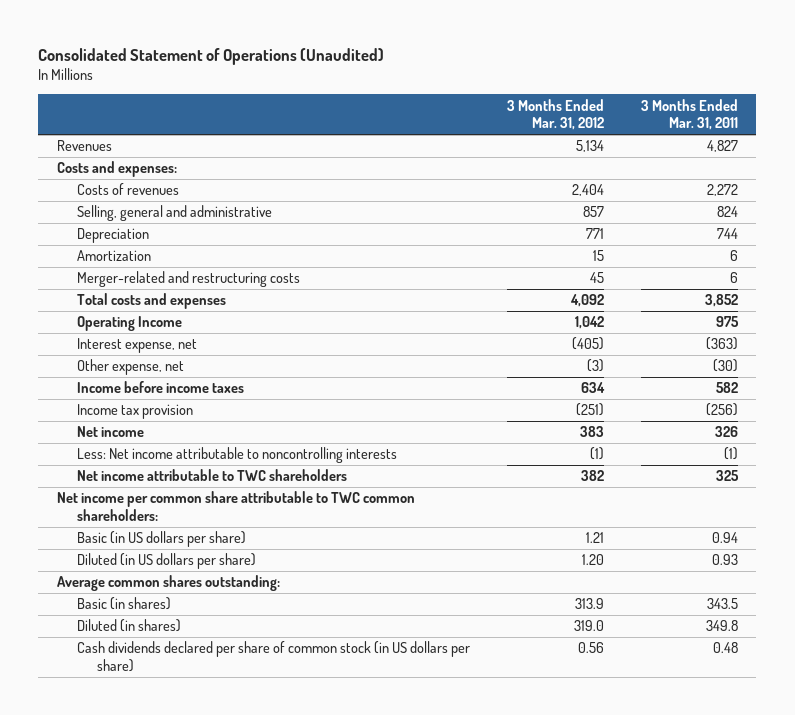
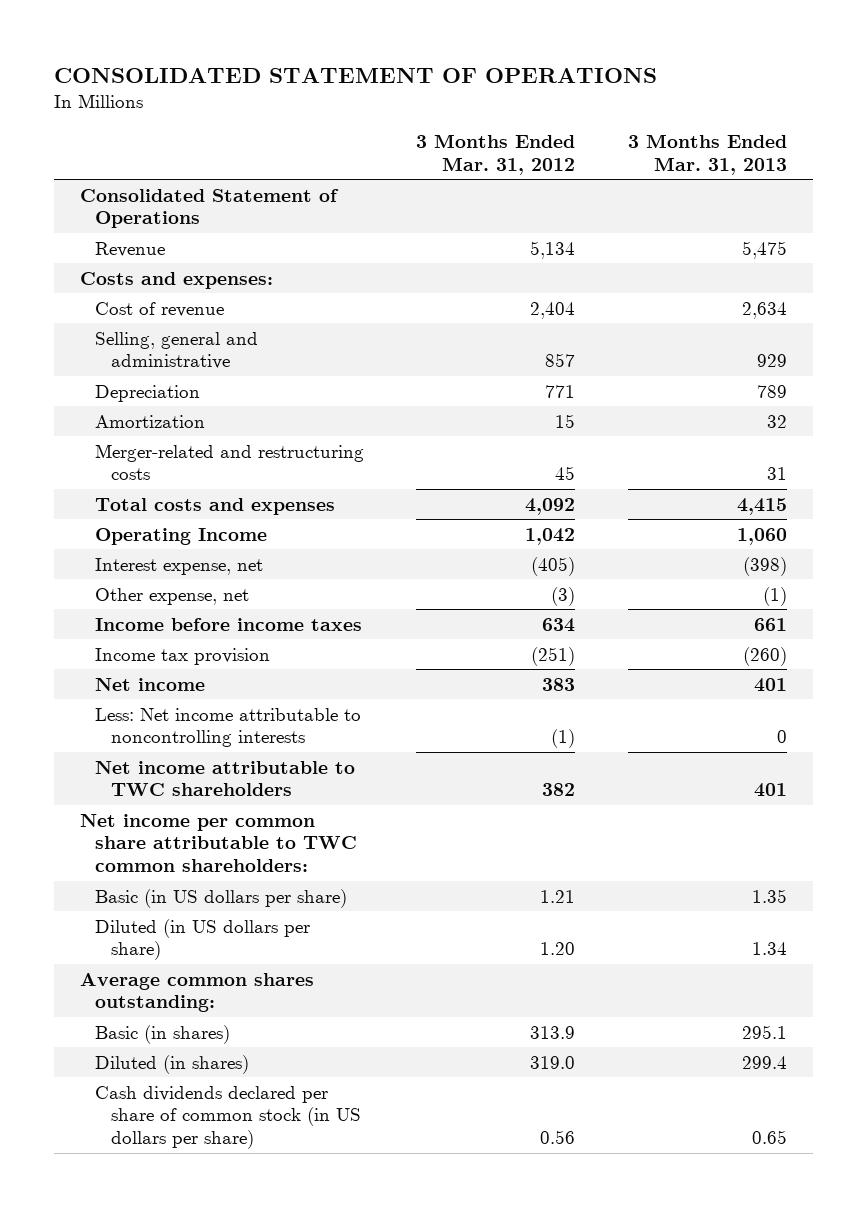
[38,47,385,65] Consolidated Statement of Operations (Unaudited) -> [53,67,657,83] CONSOLIDATED STATEMENT OF OPERATIONS
[640,98,738,131] 3 Months Ended Mar. 31, 2011 -> none
none -> [627,134,787,175] 3 Months Ended Mar. 31, 2013
none -> [79,188,339,229] Consolidated Statement of Operations
[56,140,112,152] Revenues -> [95,241,166,257] Revenue
[76,183,179,196] Costs of revenues -> [95,301,225,317] Cost of revenue

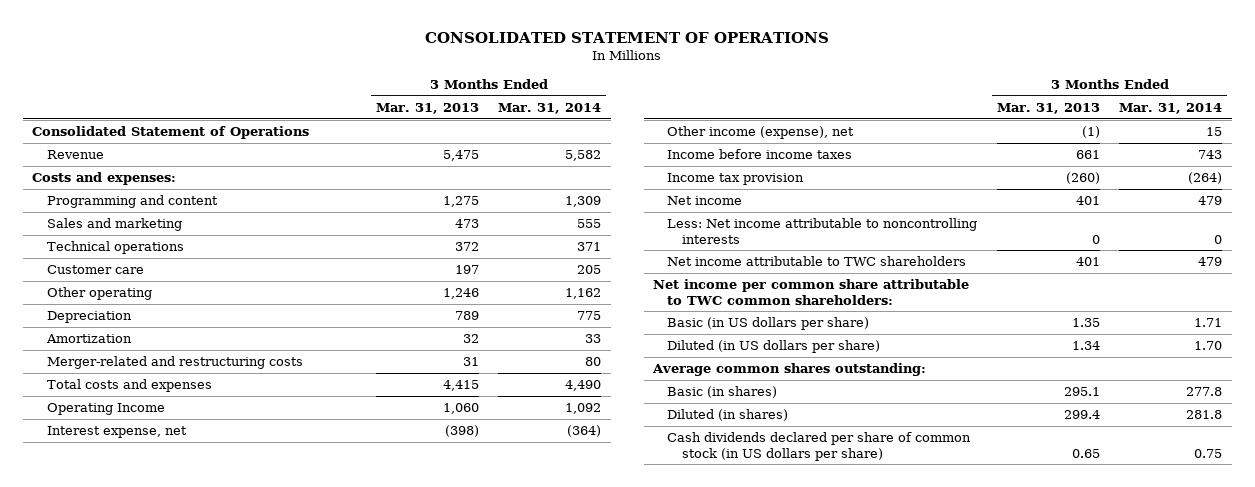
[416,134,576,175] 3 Months Ended Mar. 31, 2012 -> none
none -> [498,103,602,115] Mar. 31, 2014
[95,301,225,317] Cost of revenue -> none
[95,331,259,370] Selling, general and administrative -> none
none -> [46,195,218,209] Programming and content
none -> [46,218,182,232] Sales and marketing
none -> [46,241,184,255] Technical operations
none -> [46,265,144,275] Customer care
none -> [46,287,152,301] Other operating
[95,587,250,605] Other expense, net -> [667,126,855,140] Other income (expense), net

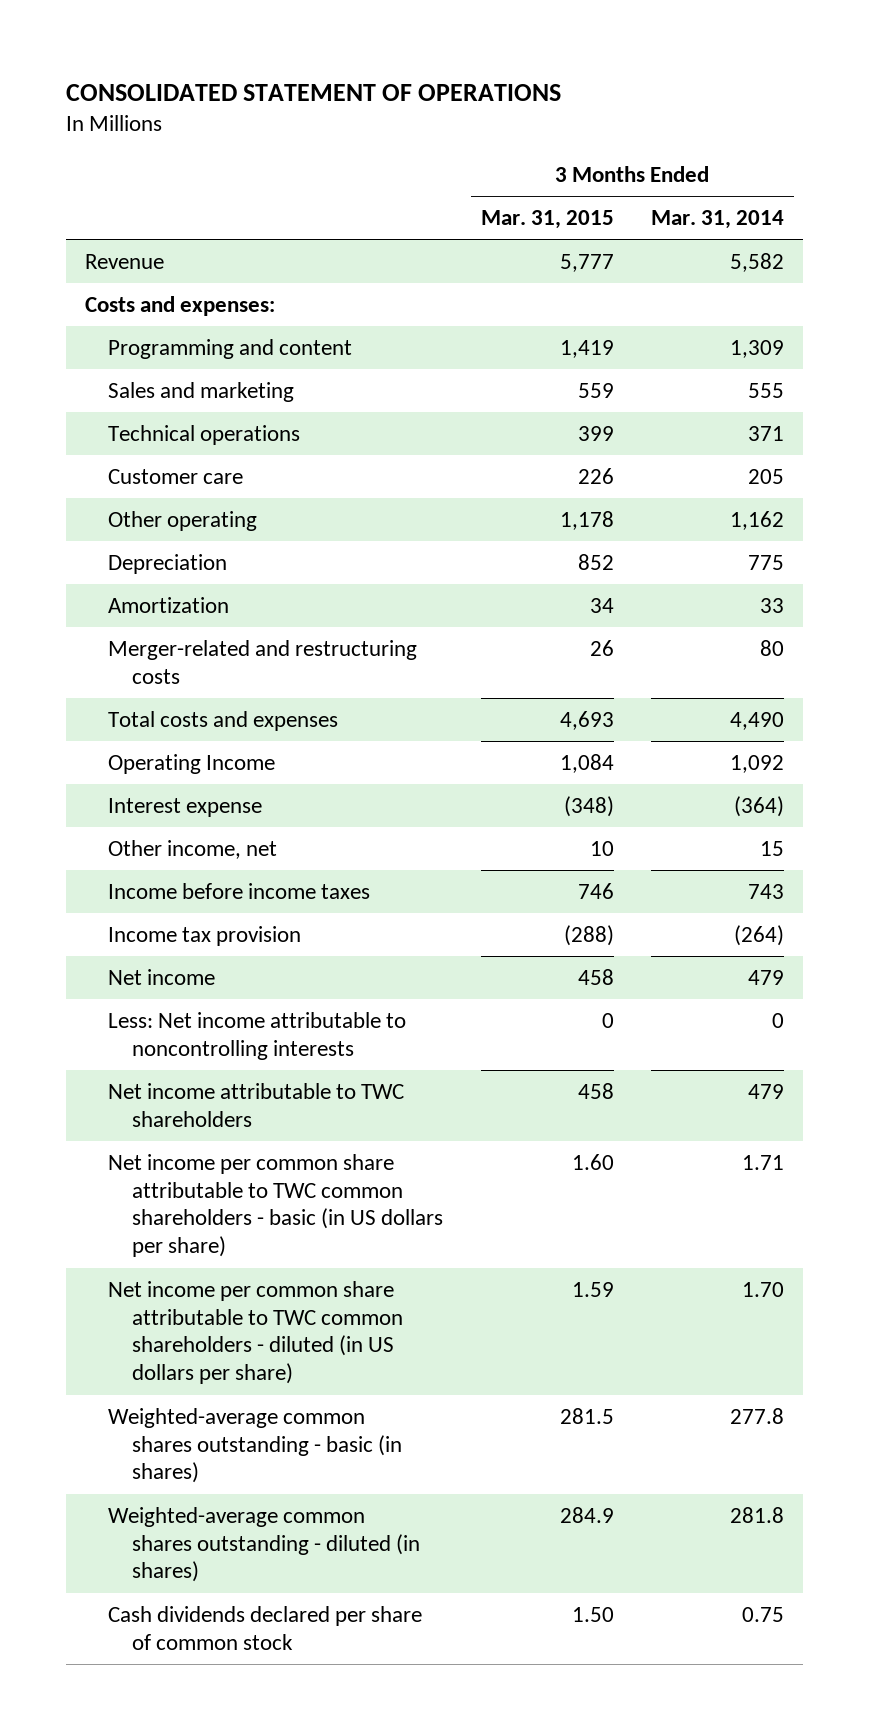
[376,103,480,115] Mar. 31, 2013 -> none
none -> [480,210,614,230] Mar. 31, 2015
[32,126,310,140] Consolidated Statement of Operations -> none
[46,426,187,439] Interest expense, net -> [108,797,263,817] Interest expense
[667,126,855,140] Other income (expense), net -> [108,839,278,859] Other income, net
[653,279,970,305] Net income per common share attributable to TWC common shareholders: -> none
[652,363,927,377] Average common shares outstanding: -> none
[667,317,870,331] Basic (in US dollars per share) -> [108,1153,443,1258] Net income per common share attributable to TWC common shareholders - basic (in US dollars per share)
[667,340,881,354] Diluted (in US dollars per share) -> [108,1280,403,1385] Net income per common share attributable to TWC common shareholders - diluted (in US dollars per share)
[667,386,778,399] Basic (in shares) -> [108,1407,402,1484] Weighted-average common shares outstanding - basic (in shares)
[667,409,789,422] Diluted (in shares) -> [108,1506,420,1583] Weighted-average common shares outstanding - diluted (in shares)
[667,432,972,461] Cash dividends declared per share of common stock (in US dollars per share) -> [108,1605,423,1650] Cash dividends declared per share of common stock

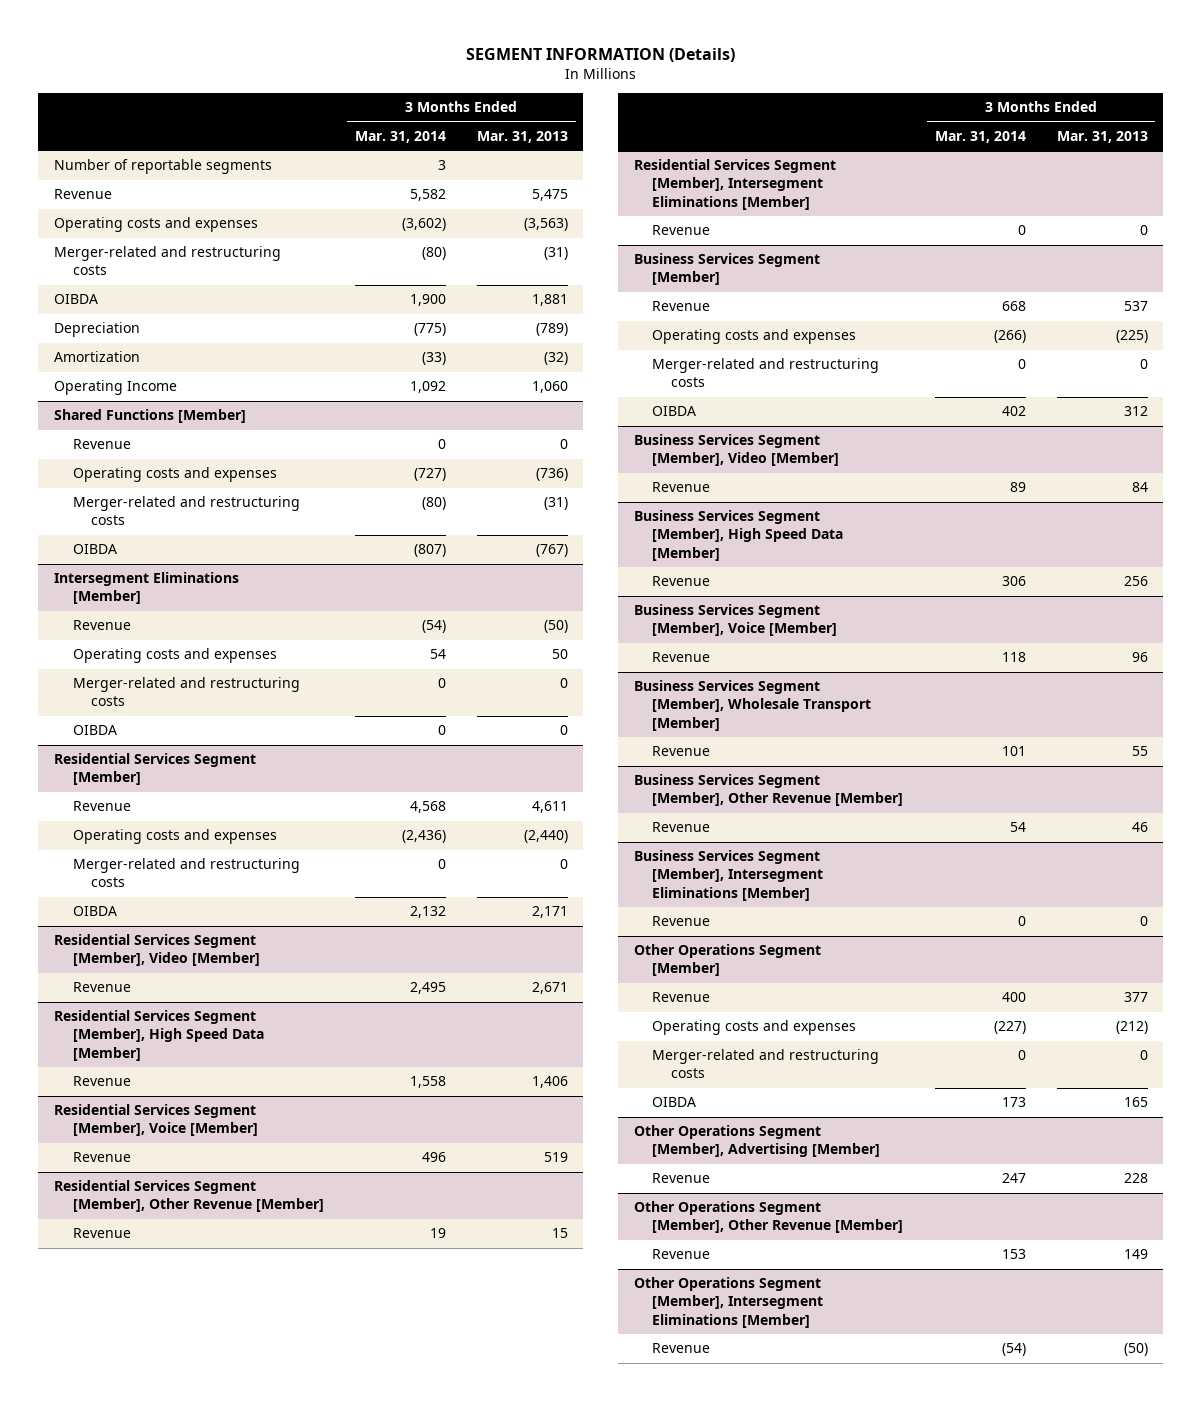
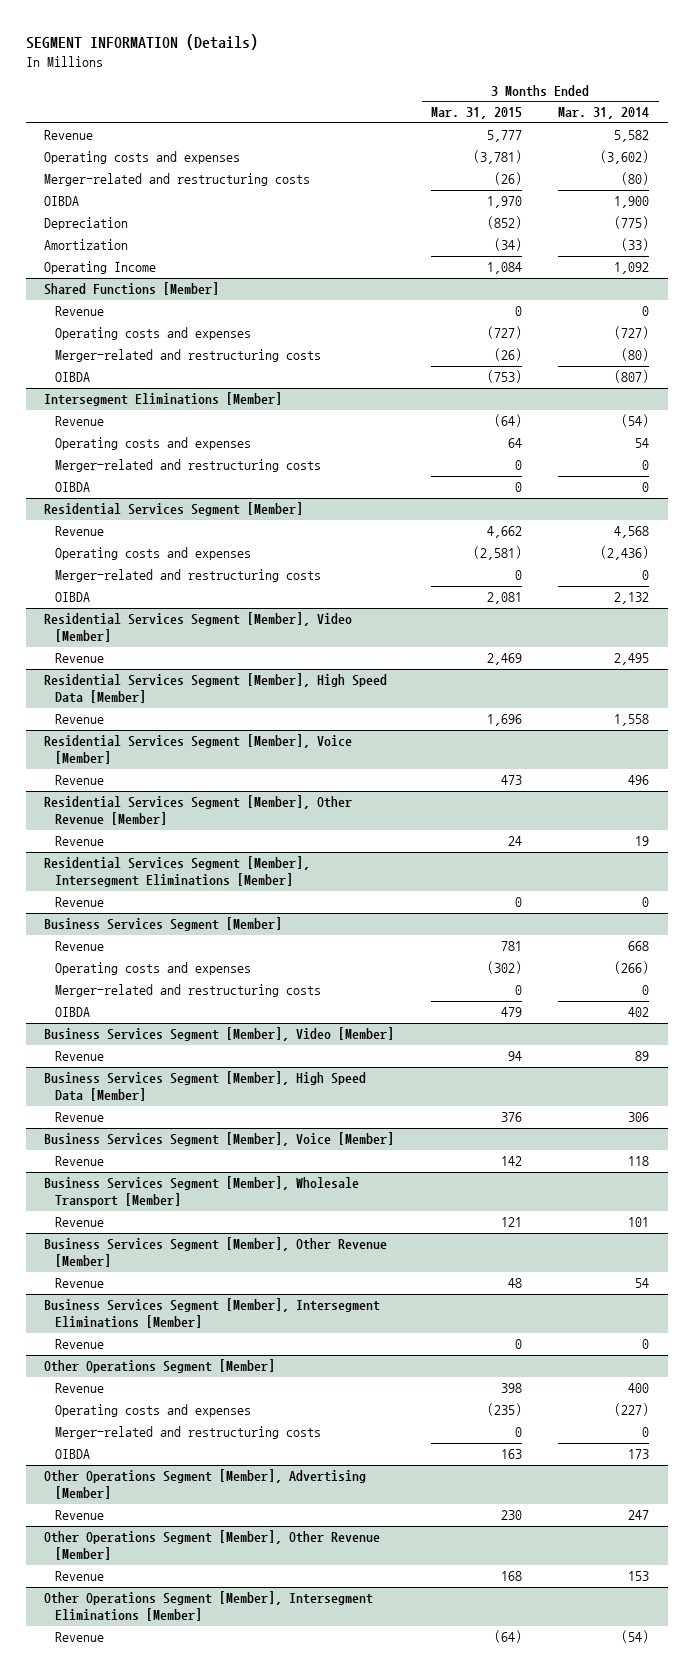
[476,130,568,143] Mar. 31, 2013 -> none
none -> [430,107,522,120] Mar. 31, 2015
[53,159,272,175] Number of reportable segments -> none

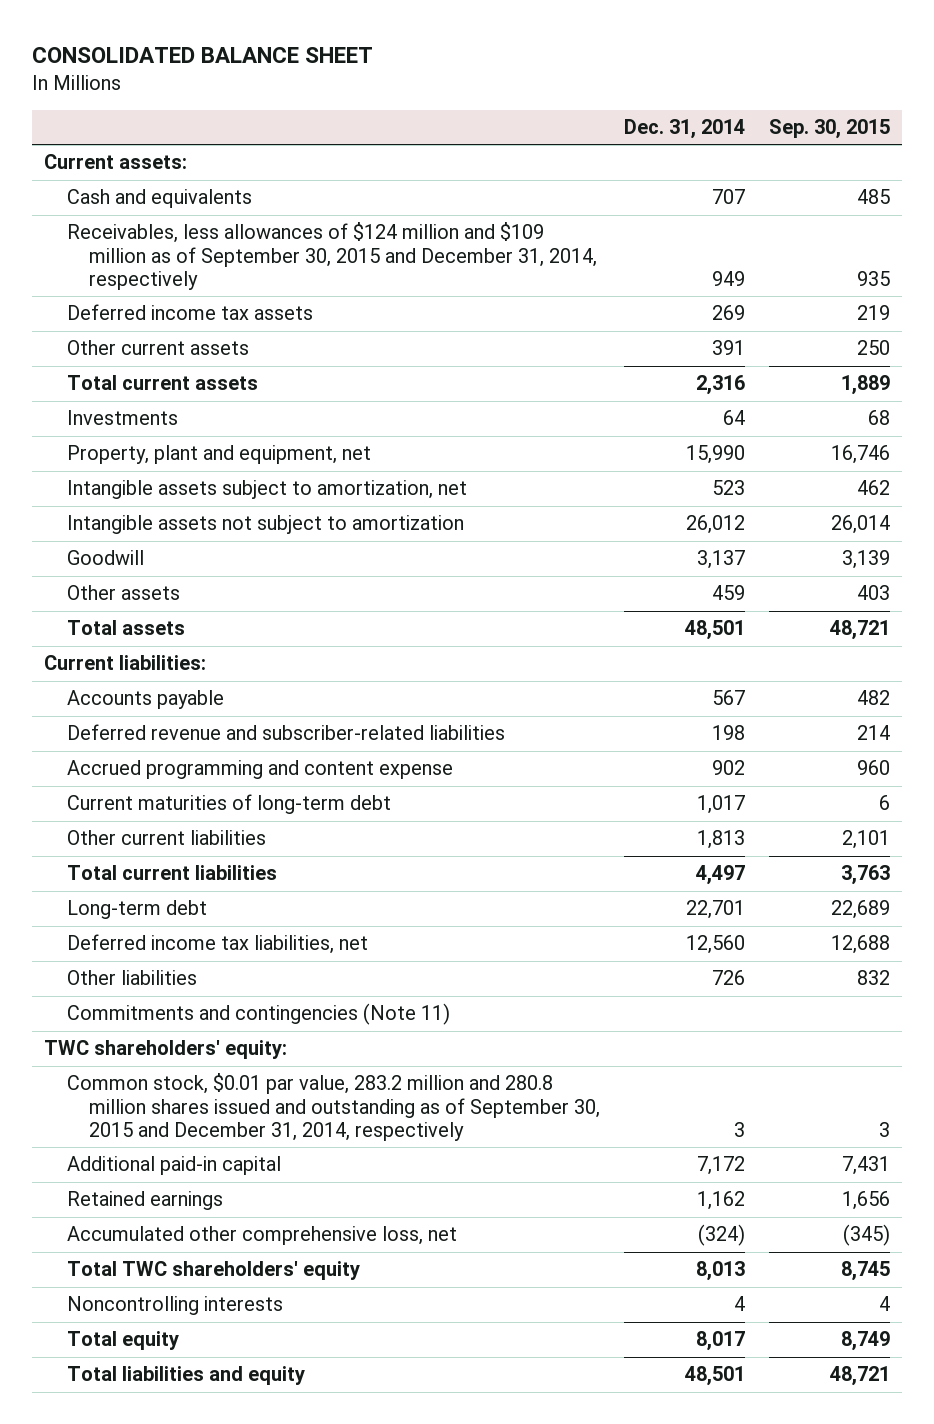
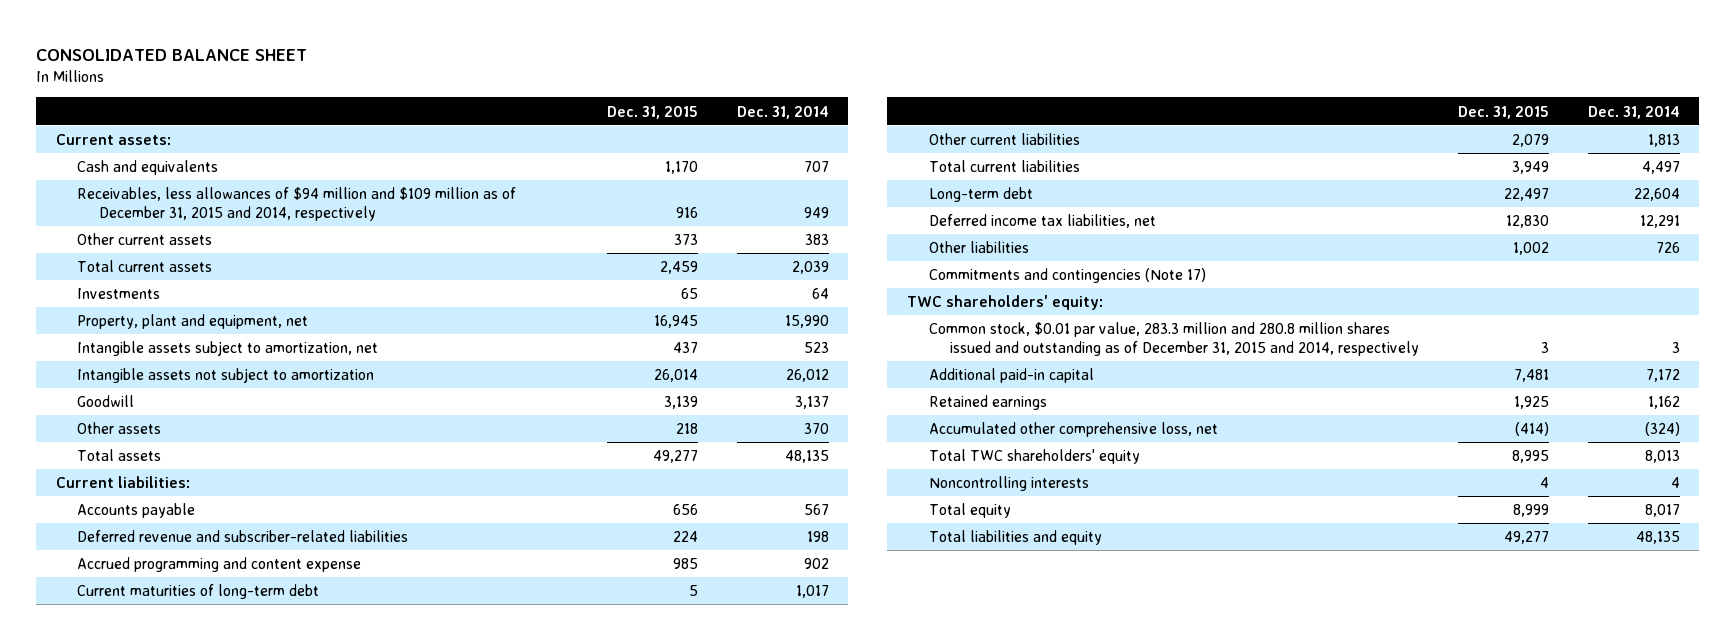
[768,118,890,139] Sep. 30, 2015 -> none
none -> [606,105,698,119] Dec. 31, 2015
[66,304,313,321] Deferred income tax assets -> none
[66,222,598,291] Receivables, less allowances of $124 million and $109 million as of September 30, 2015 and December 31, 2014, respectively -> [77,187,517,221] Receivables, less allowances of $94 million and $109 million as of December 31, 2015 and 2014, respectively
[711,340,745,356] 391 -> [804,234,829,246] 383
[695,375,745,396] 2,316 -> [791,261,829,275] 2,039
[711,585,745,601] 459 -> [803,423,829,435] 370
[684,620,745,641] 48,501 -> [784,450,829,464] 48,135
[685,900,745,920] 22,701 -> [1633,188,1680,202] 22,604
[685,935,745,955] 12,560 -> [1639,215,1680,229] 12,291
[66,1003,450,1026] Commitments and contingencies (Note 11) -> [928,268,1206,284] Commitments and contingencies (Note 17)
[66,1073,601,1142] Common stock, $0.01 par value, 283.2 million and 280.8 million shares issued and outstanding as of September 30, 2015 and December 31, 2014, respectively -> [928,322,1420,356] Common stock, $0.01 par value, 283.3 million and 280.8 million shares issued and outstanding as of December 31, 2015 and 2014, respectively
[684,1366,745,1387] 48,501 -> [1635,531,1680,545] 48,135

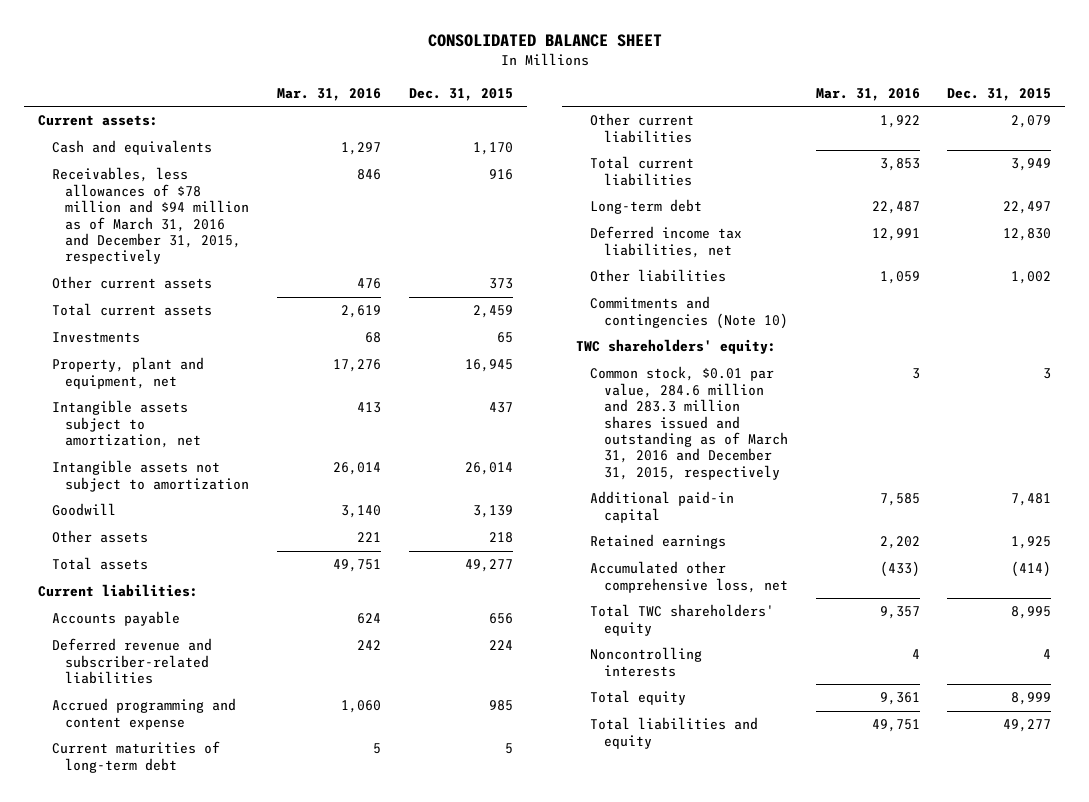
[736,105,829,119] Dec. 31, 2014 -> none
none -> [277,87,382,101] Mar. 31, 2016
[77,187,517,221] Receivables, less allowances of $94 million and $109 million as of December 31, 2015 and 2014, respectively -> [51,167,250,265] Receivables, less allowances of $78 million and $94 million as of March 31, 2016 and December 31, 2015, respectively
[928,268,1206,284] Commitments and contingencies (Note 17) -> [590,296,788,329] Commitments and contingencies (Note 10)
[928,322,1420,356] Common stock, $0.01 par value, 283.3 million and 280.8 million shares issued and outstanding as of December 31, 2015 and 2014, respectively -> [590,366,788,480] Common stock, $0.01 par value, 284.6 million and 283.3 million shares issued and outstanding as of March 31, 2016 and December 31, 2015, respectively

